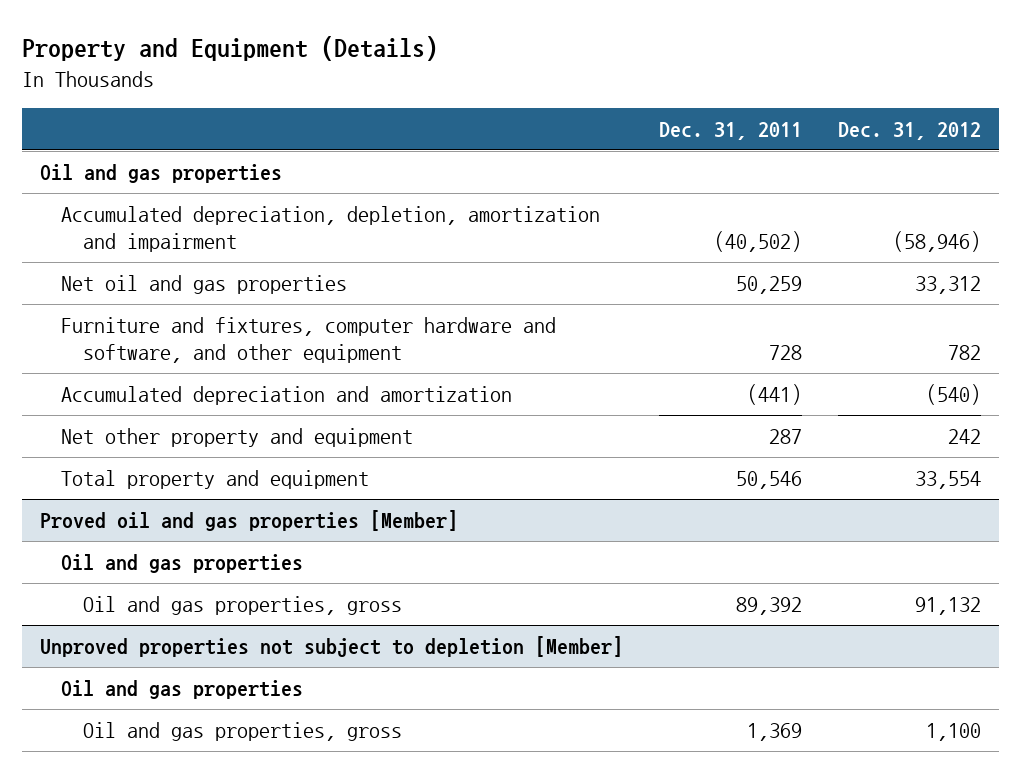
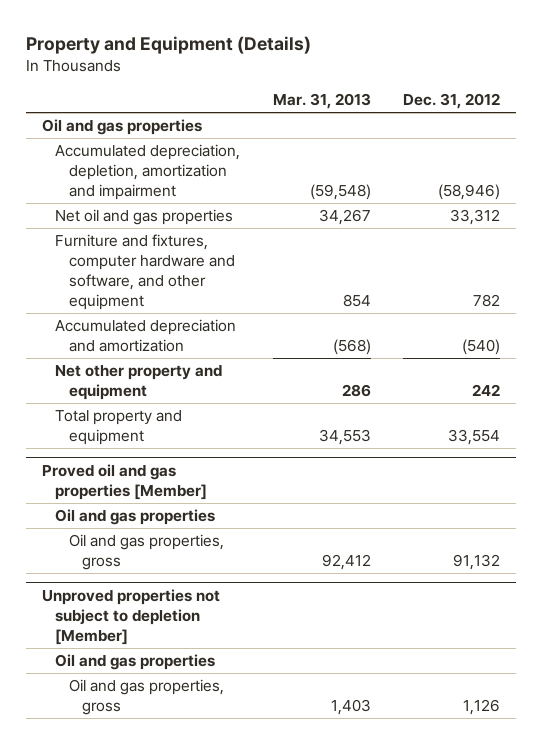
[659,122,803,141] Dec. 31, 2011 -> none
none -> [272,93,371,110] Mar. 31, 2013
[926,722,982,741] 1,100 -> [462,698,500,715] 1,126

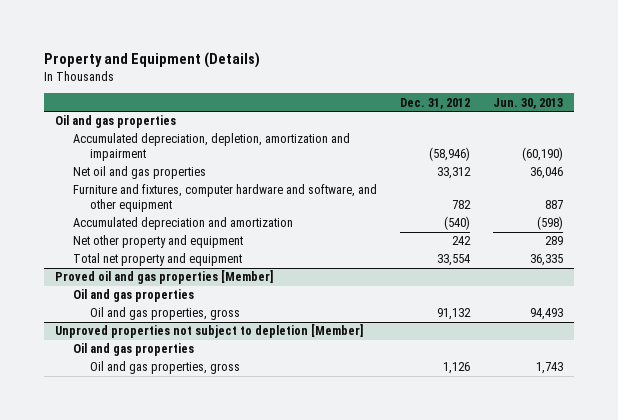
[272,93,371,110] Mar. 31, 2013 -> none
none -> [492,97,563,109] Jun. 30, 2013
[55,410,183,445] Total property and equipment -> [72,253,242,267] Total net property and equipment

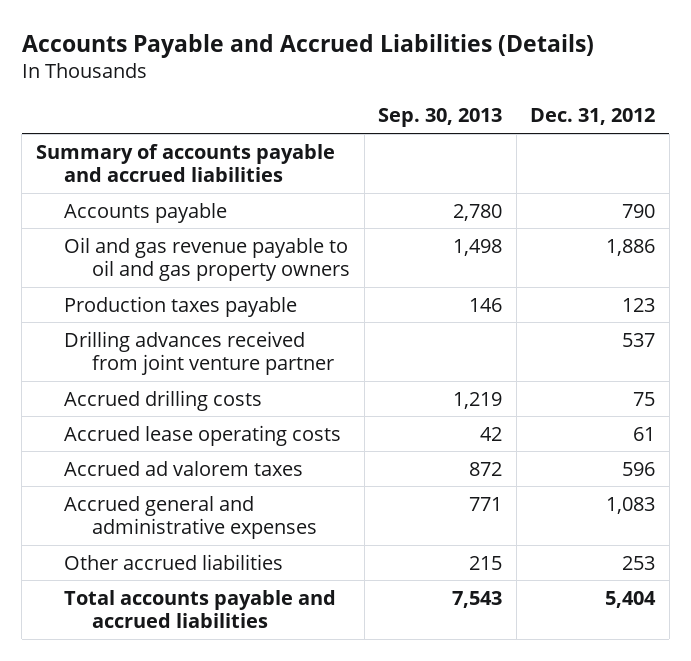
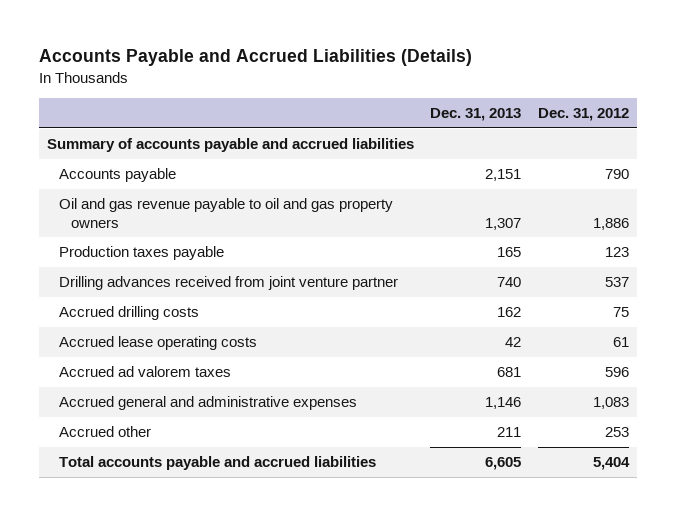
[378,108,503,128] Sep. 30, 2013 -> none
none -> [430,108,522,122] Dec. 31, 2013
[63,553,283,570] Other accrued liabilities -> [59,426,152,438] Accrued other

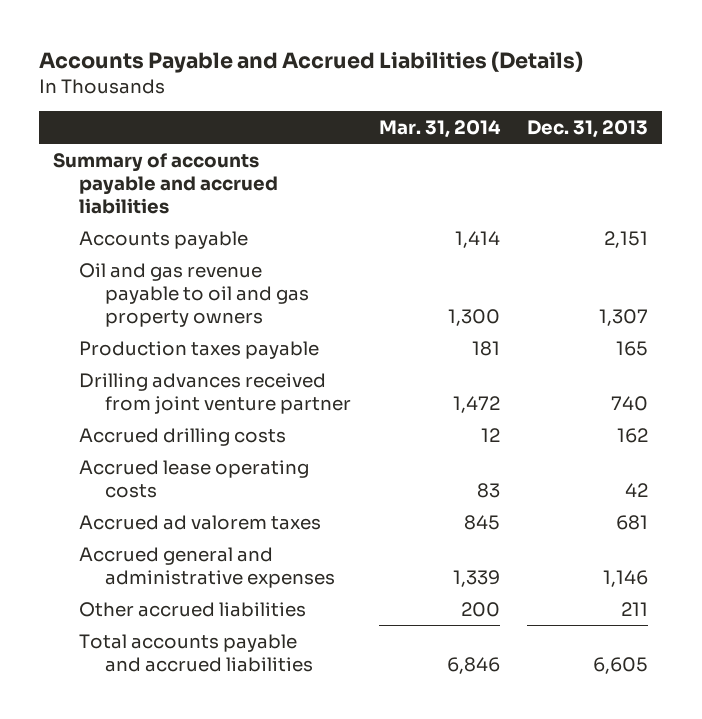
[537,108,629,122] Dec. 31, 2012 -> none
none -> [378,119,501,138] Mar. 31, 2014
[59,426,152,438] Accrued other -> [79,601,307,617] Other accrued liabilities

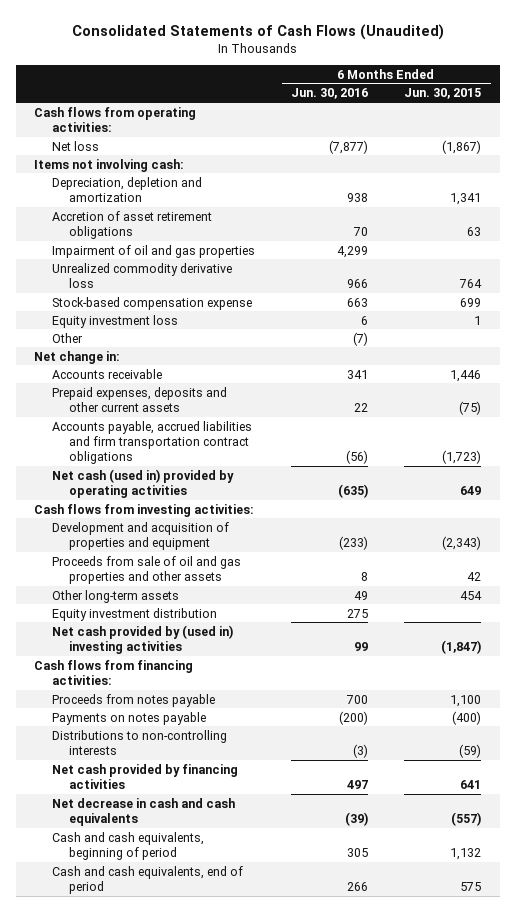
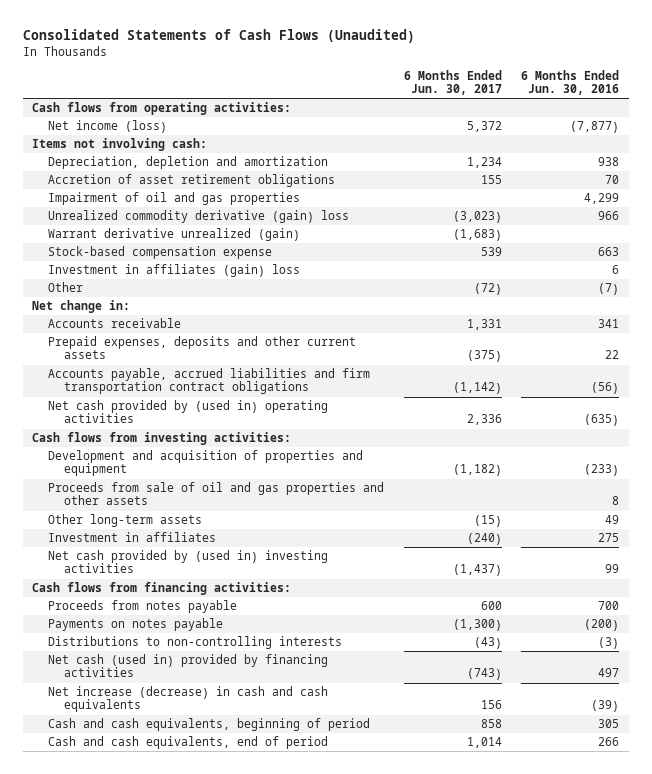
[404,88,482,100] Jun. 30, 2015 -> none
none -> [403,70,502,96] 6 Months Ended Jun. 30, 2017
[51,140,99,151] Net loss -> [48,120,168,134] Net income (loss)
[51,262,232,288] Unrealized commodity derivative loss -> [48,210,350,224] Unrealized commodity derivative (gain) loss
none -> [48,228,301,242] Warrant derivative unrealized (gain)
[51,314,178,328] Equity investment loss -> [48,264,301,278] Investment in affiliates (gain) loss
[51,468,234,498] Net cash (used in) provided by operating activities -> [48,400,329,424] Net cash provided by (used in) operating activities
[51,607,217,621] Equity investment distribution -> [48,532,217,543] Investment in affiliates
[51,763,238,789] Net cash provided by financing activities -> [48,654,329,678] Net cash (used in) provided by financing activities
[51,797,235,826] Net decrease in cash and cash equivalents -> [48,686,329,713] Net increase (decrease) in cash and cash equivalents

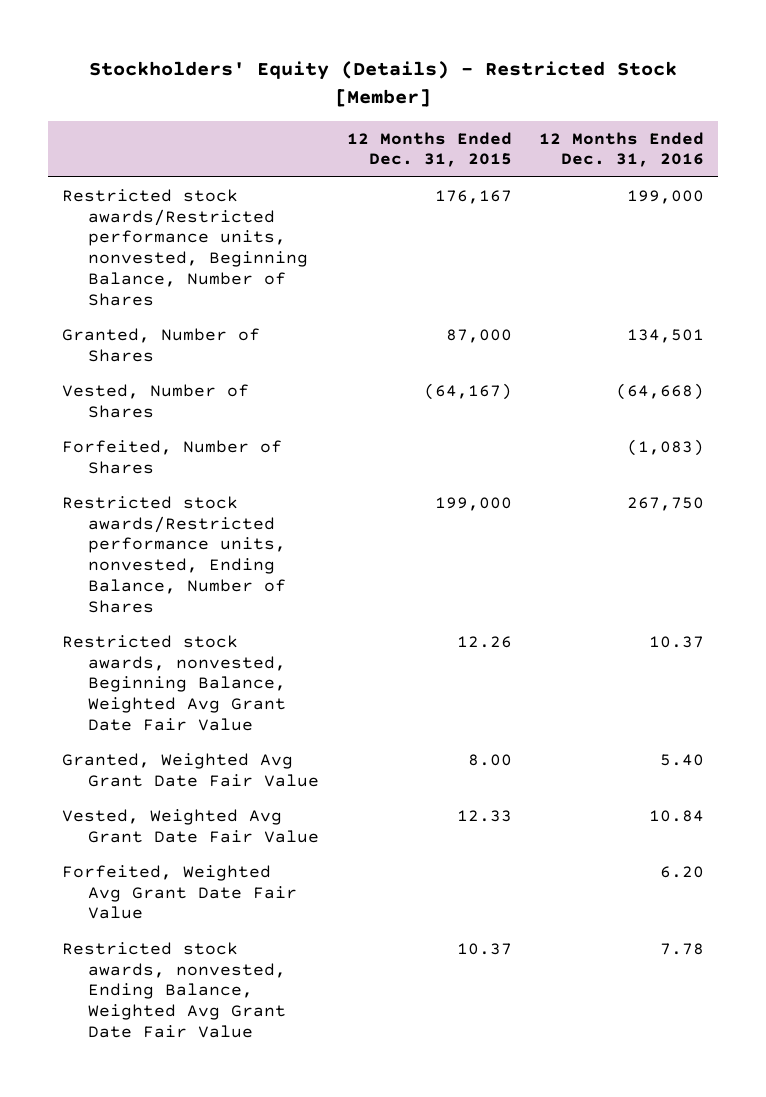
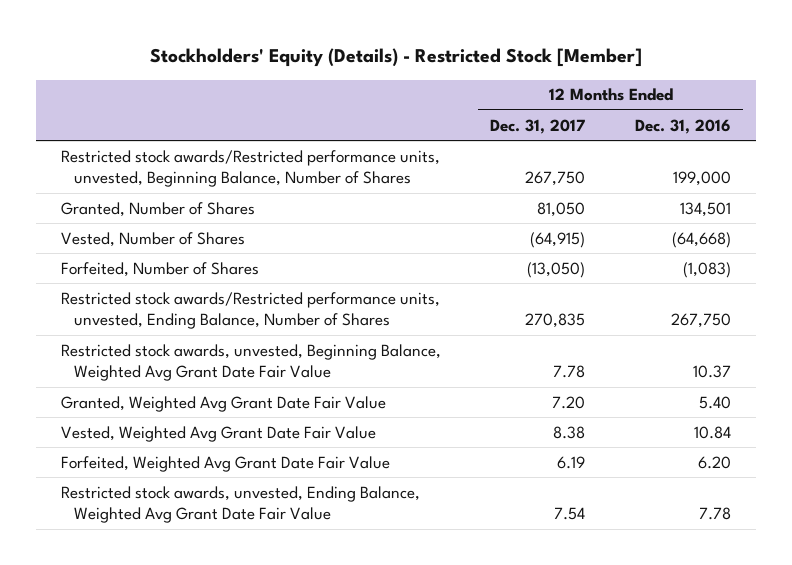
[346,131,512,168] 12 Months Ended Dec. 31, 2015 -> none
none -> [490,118,586,134] Dec. 31, 2017
[61,188,309,306] Restricted stock awards/Restricted performance units, nonvested, Beginning Balance, Number of Shares -> [60,149,440,188] Restricted stock awards/Restricted performance units, unvested, Beginning Balance, Number of Shares
[61,495,287,613] Restricted stock awards/Restricted performance units, nonvested, Ending Balance, Number of Shares -> [60,291,440,330] Restricted stock awards/Restricted performance units, unvested, Ending Balance, Number of Shares
[61,634,287,732] Restricted stock awards, nonvested, Beginning Balance, Weighted Avg Grant Date Fair Value -> [60,343,441,382] Restricted stock awards, unvested, Beginning Balance, Weighted Avg Grant Date Fair Value
[61,941,287,1039] Restricted stock awards, nonvested, Ending Balance, Weighted Avg Grant Date Fair Value -> [60,485,420,524] Restricted stock awards, unvested, Ending Balance, Weighted Avg Grant Date Fair Value

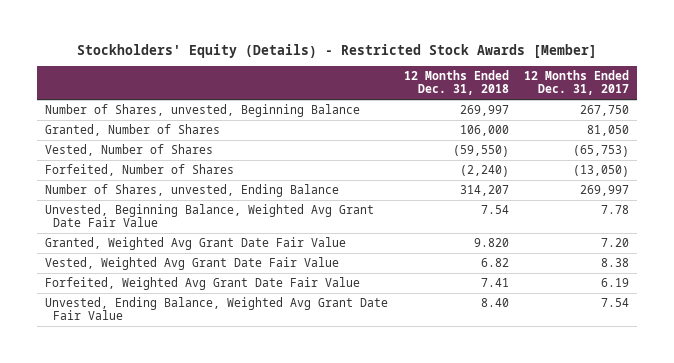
[149,48,642,68] Stockholders' Equity (Details) - Restricted Stock [Member] -> [77,43,598,58] Stockholders' Equity (Details) - Restricted Stock Awards [Member]
[634,118,731,134] Dec. 31, 2016 -> none
none -> [403,70,509,96] 12 Months Ended Dec. 31, 2018
[60,149,440,188] Restricted stock awards/Restricted performance units, unvested, Beginning Balance, Number of Shares -> [45,103,361,117] Number of Shares, unvested, Beginning Balance
[530,231,586,248] (64,915) -> [573,144,630,157] (65,753)
[60,291,440,330] Restricted stock awards/Restricted performance units, unvested, Ending Balance, Number of Shares -> [45,183,340,197] Number of Shares, unvested, Ending Balance
[525,313,586,329] 270,835 -> [580,184,630,196] 269,997
[60,343,441,382] Restricted stock awards, unvested, Beginning Balance, Weighted Avg Grant Date Fair Value -> [45,203,375,228] Unvested, Beginning Balance, Weighted Avg Grant Date Fair Value
[60,485,420,524] Restricted stock awards, unvested, Ending Balance, Weighted Avg Grant Date Fair Value -> [45,296,389,321] Unvested, Ending Balance, Weighted Avg Grant Date Fair Value

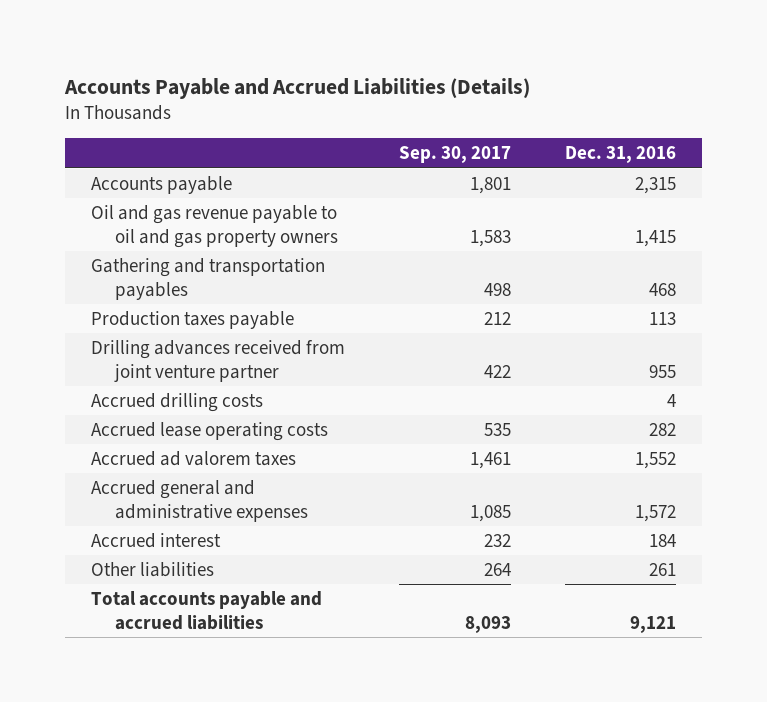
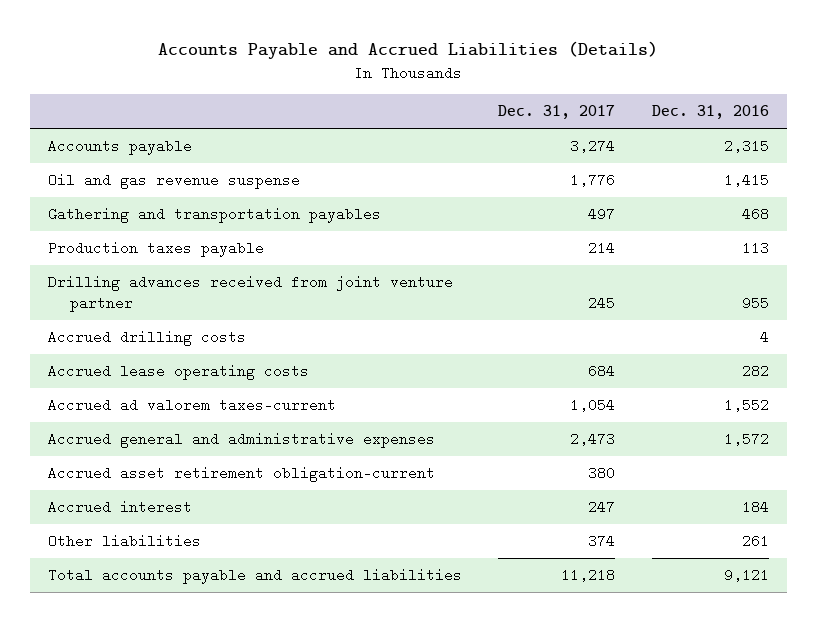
[399,146,512,164] Sep. 30, 2017 -> none
none -> [498,105,616,120] Dec. 31, 2017
[91,204,338,248] Oil and gas revenue payable to oil and gas property owners -> [47,172,300,189] Oil and gas revenue suspense
[91,450,297,466] Accrued ad valorem taxes -> [47,397,336,412] Accrued ad valorem taxes-current
none -> [47,465,435,482] Accrued asset retirement obligation-current

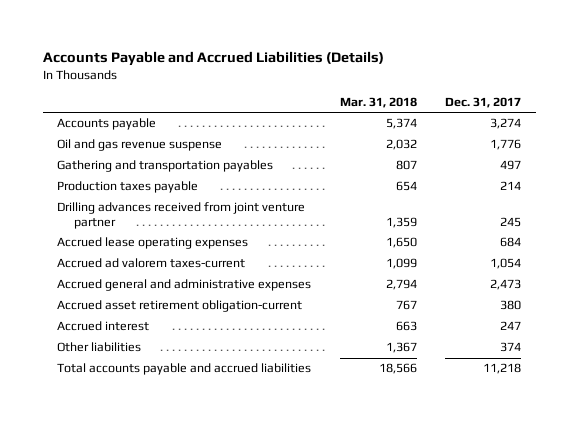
[651,105,769,120] Dec. 31, 2016 -> none
none -> [339,96,417,108] Mar. 31, 2018
[47,329,246,346] Accrued drilling costs -> none
[47,363,309,380] Accrued lease operating costs -> [57,237,249,250] Accrued lease operating expenses

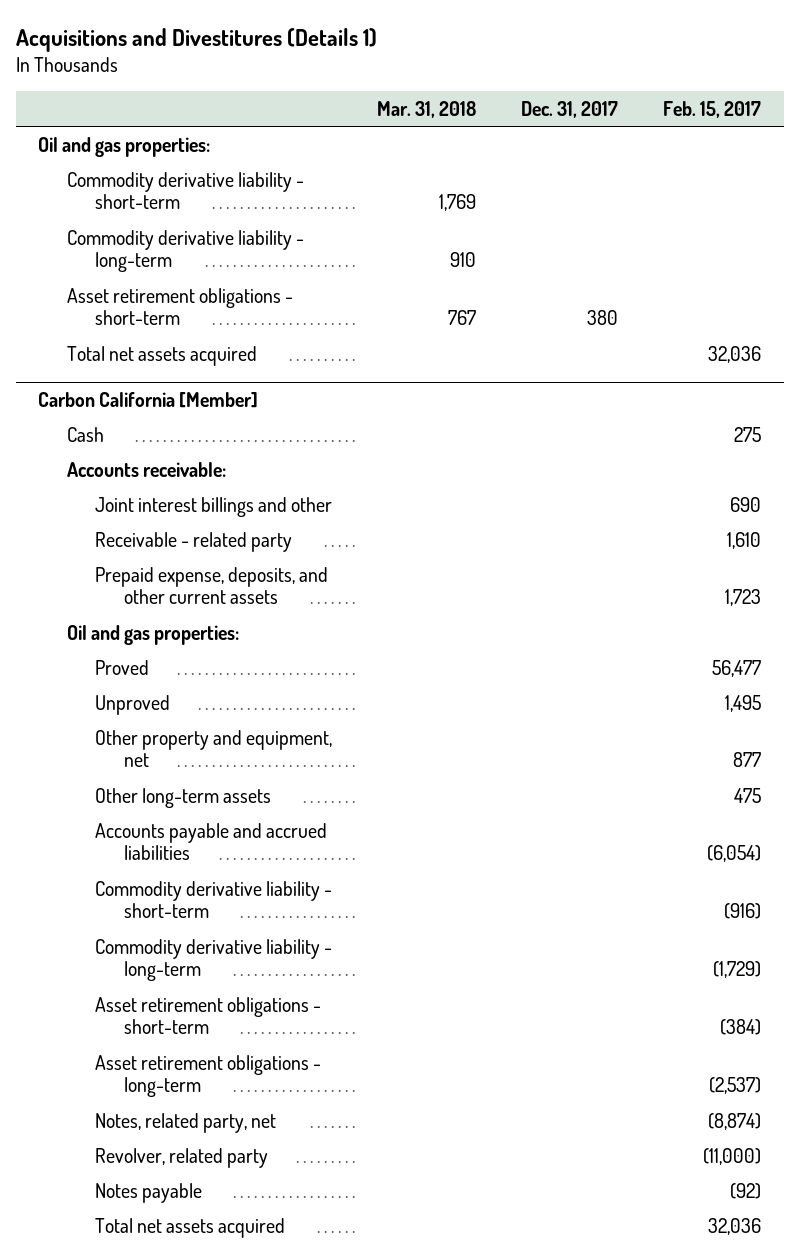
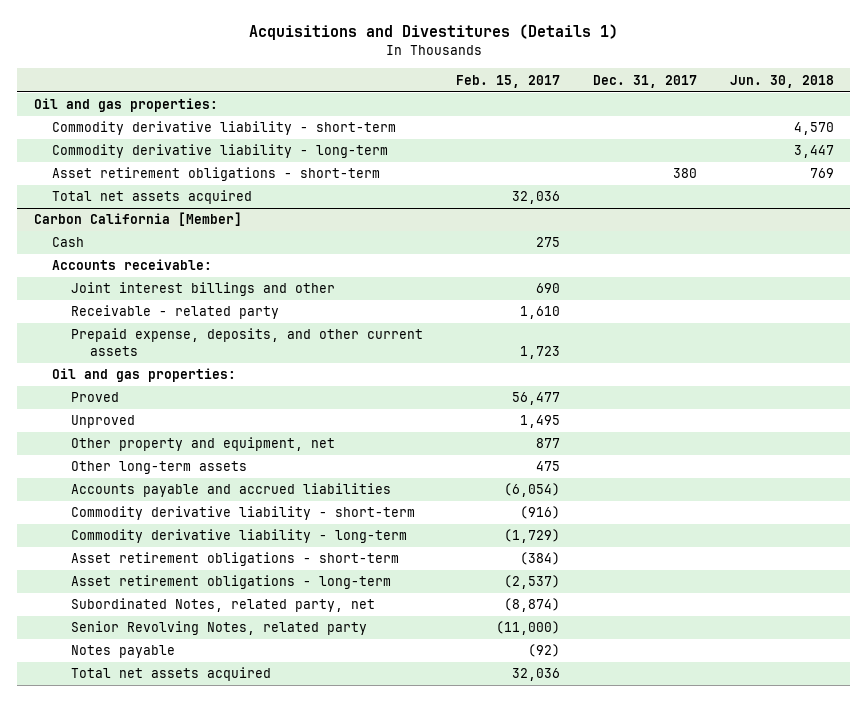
[377,100,477,118] Mar. 31, 2018 -> none
none -> [729,74,834,88] Jun. 30, 2018
[95,1112,277,1133] Notes, related party, net -> [71,598,376,613] Subordinated Notes, related party, net
[95,1147,269,1168] Revolver, related party -> [71,621,368,636] Senior Revolving Notes, related party

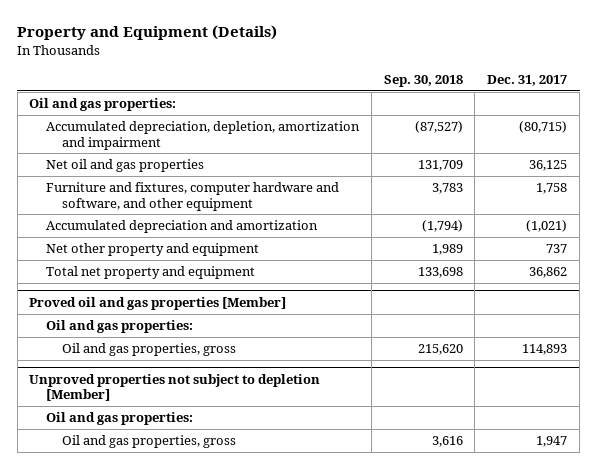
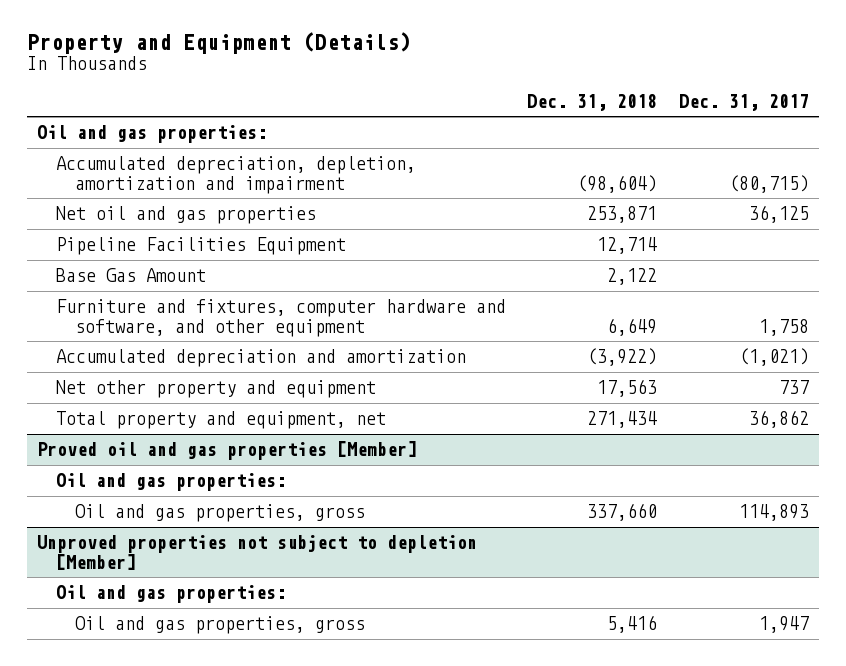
[383,74,463,87] Sep. 30, 2018 -> none
none -> [527,93,658,111] Dec. 31, 2018
none -> [56,237,347,256] Pipeline Facilities Equipment
none -> [56,268,207,283] Base Gas Amount
[45,266,255,280] Total net property and equipment -> [56,411,387,430] Total property and equipment, net

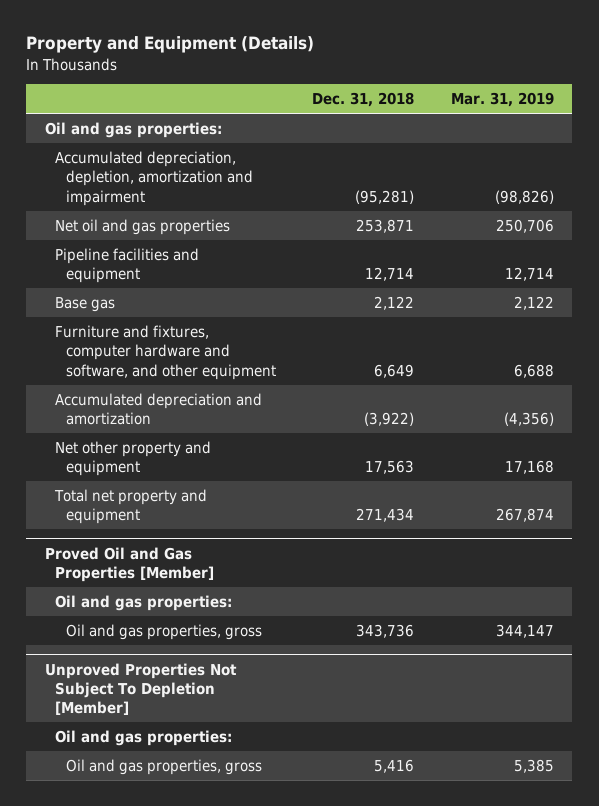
[678,93,809,111] Dec. 31, 2017 -> none
none -> [451,92,555,108] Mar. 31, 2019
[577,174,658,193] (98,604) -> [355,189,415,204] (95,281)
[56,237,347,256] Pipeline Facilities Equipment -> [55,247,200,284] Pipeline facilities and equipment
[56,268,207,283] Base Gas Amount -> [55,296,116,312] Base gas
[56,411,387,430] Total property and equipment, net -> [54,488,208,525] Total net property and equipment
[37,441,418,461] Proved oil and gas properties [Member] -> [44,546,215,582] Proved Oil and Gas Properties [Member]
[587,503,658,522] 337,660 -> [356,623,415,638] 343,736
[37,535,478,570] Unproved properties not subject to depletion [Member] -> [44,662,237,716] Unproved Properties Not Subject To Depletion [Member]

